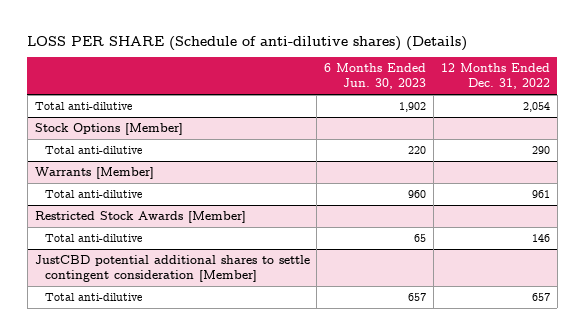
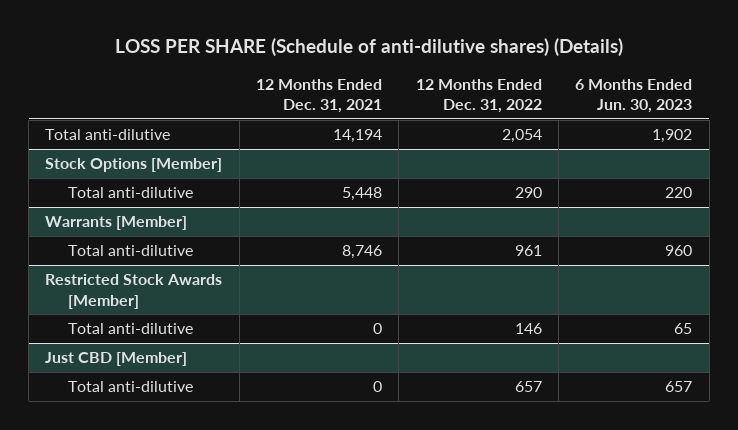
none -> [255,78,382,113] 12 Months Ended Dec. 31, 2021
[34,254,310,282] JustCBD potential additional shares to settle contingent consideration [Member] -> [45,352,188,367] Just CBD [Member]

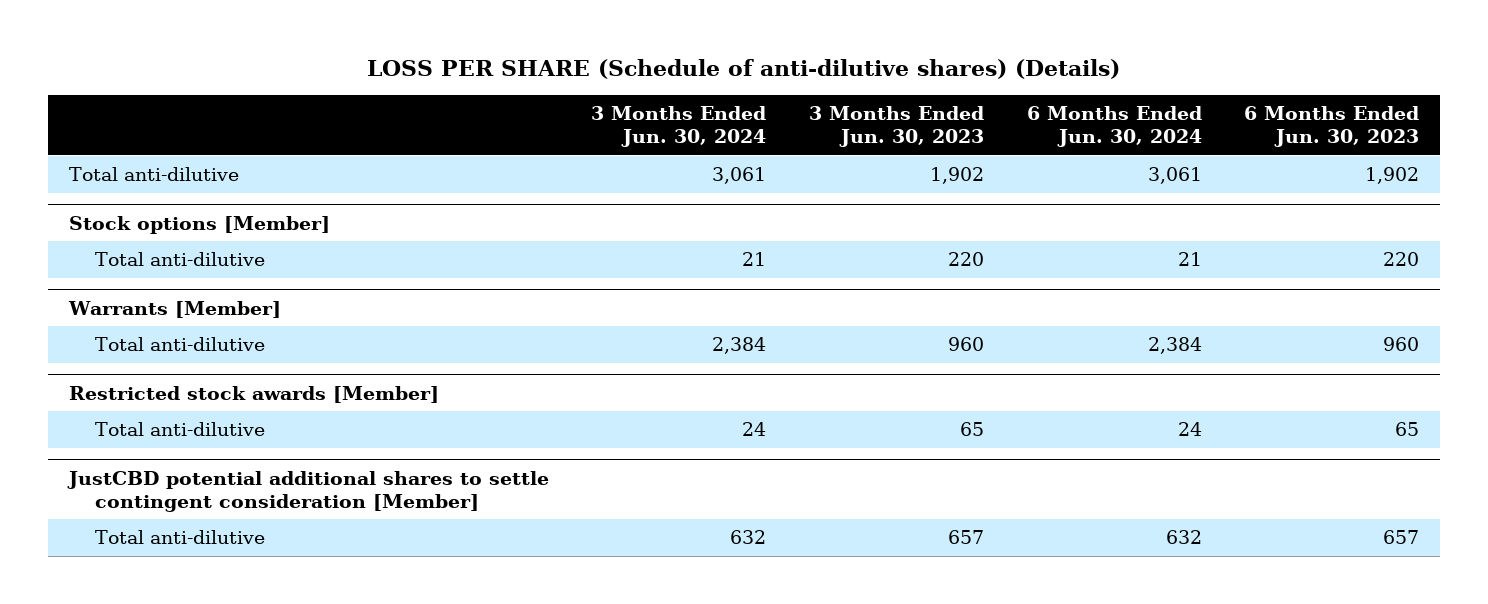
[255,78,382,113] 12 Months Ended Dec. 31, 2021 -> none
[415,78,542,113] 12 Months Ended Dec. 31, 2022 -> none
none -> [591,106,767,148] 3 Months Ended Jun. 30, 2024
none -> [808,106,984,148] 3 Months Ended Jun. 30, 2023
none -> [1026,106,1202,148] 6 Months Ended Jun. 30, 2024
[45,158,223,173] Stock Options [Member] -> [68,215,330,234] Stock options [Member]
[45,274,223,309] Restricted Stock Awards [Member] -> [68,385,439,403] Restricted stock awards [Member]
[45,352,188,367] Just CBD [Member] -> none
none -> [66,470,549,512] JustCBD potential additional shares to settle contingent consideration [Member]

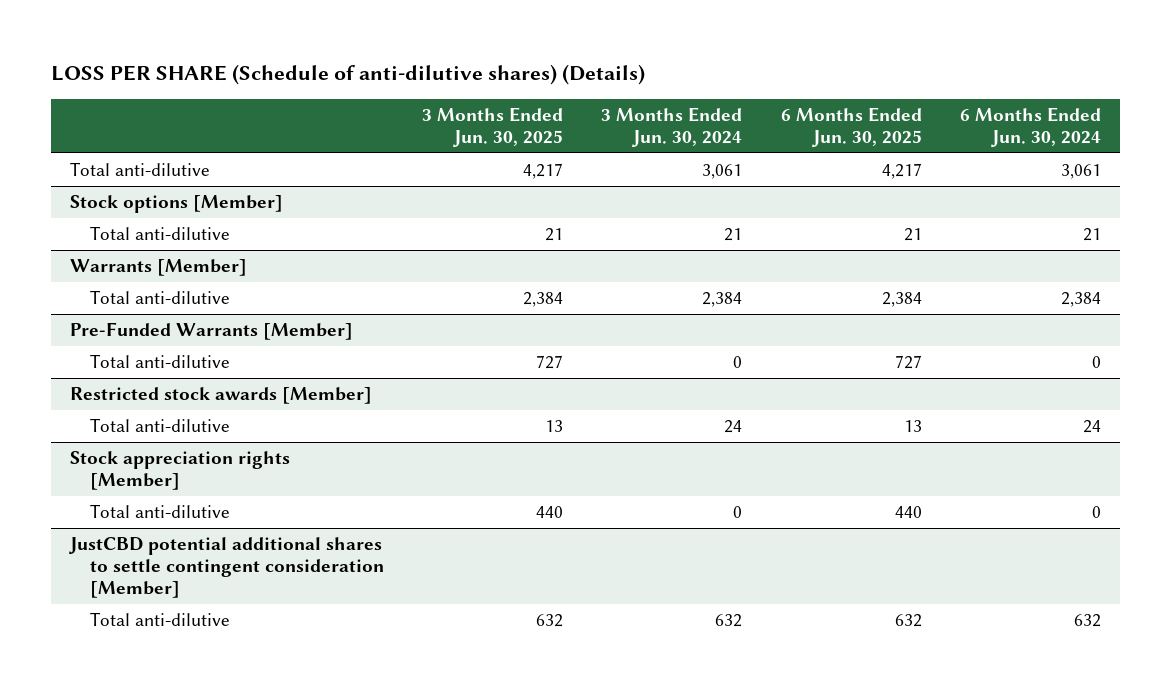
[808,106,984,148] 3 Months Ended Jun. 30, 2023 -> none
[1244,106,1420,148] 6 Months Ended Jun. 30, 2023 -> none
none -> [422,107,564,148] 3 Months Ended Jun. 30, 2025
none -> [780,107,922,148] 6 Months Ended Jun. 30, 2025
none -> [70,322,354,341] Pre-Funded Warrants [Member]
none -> [90,354,231,369] Total anti-dilutive
none -> [70,451,291,490] Stock appreciation rights [Member]
none -> [90,504,231,519] Total anti-dilutive

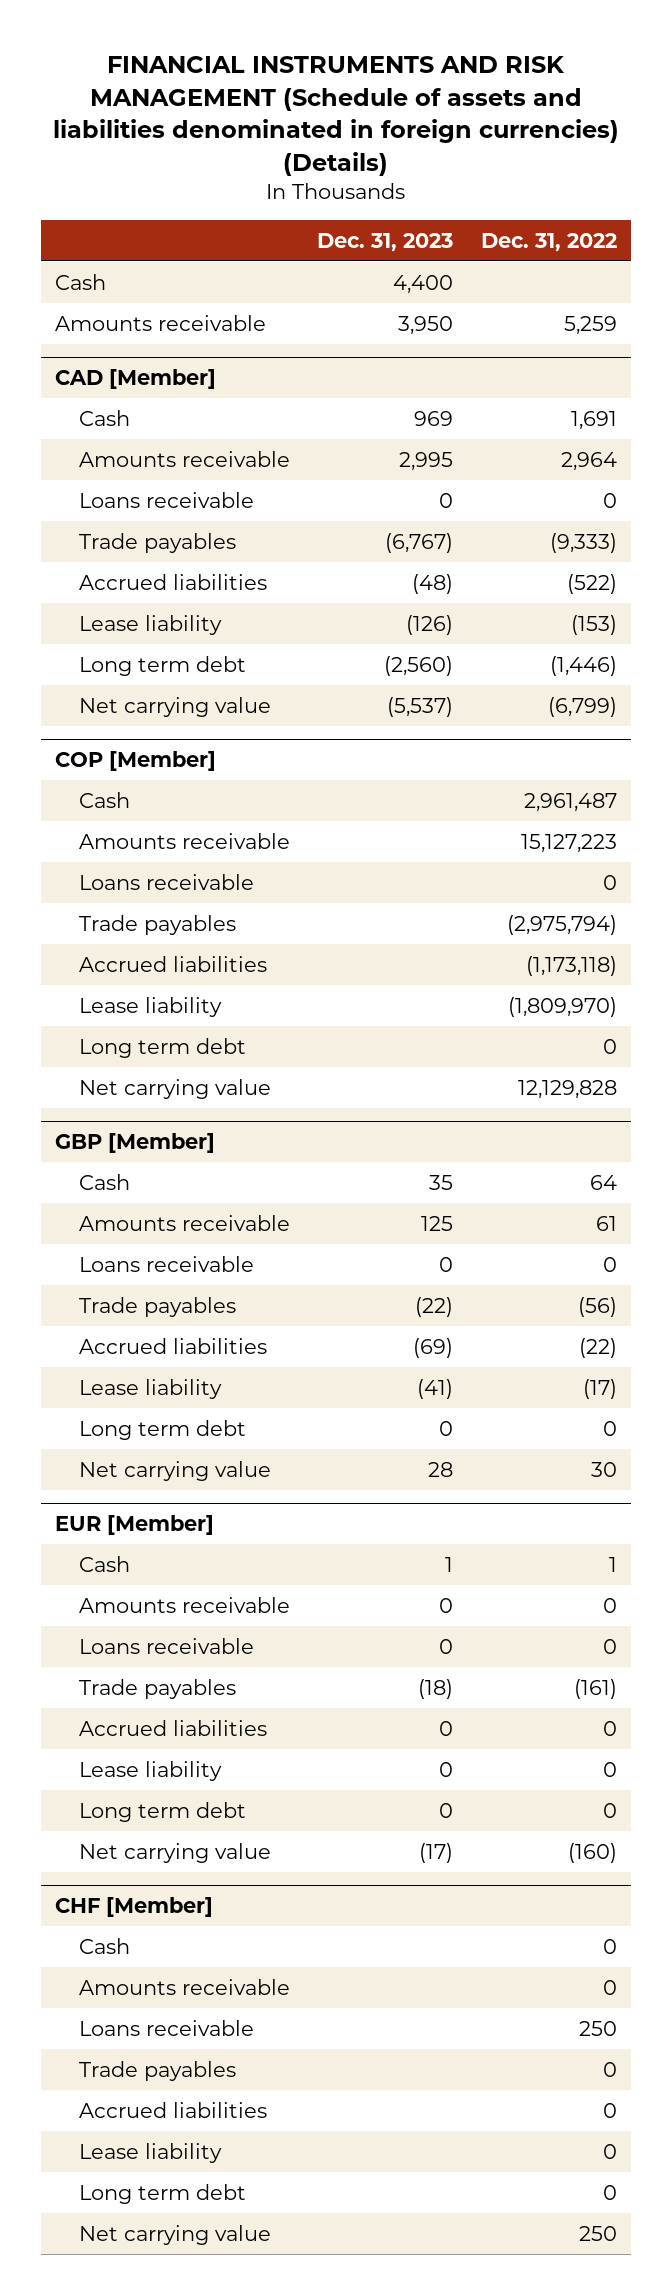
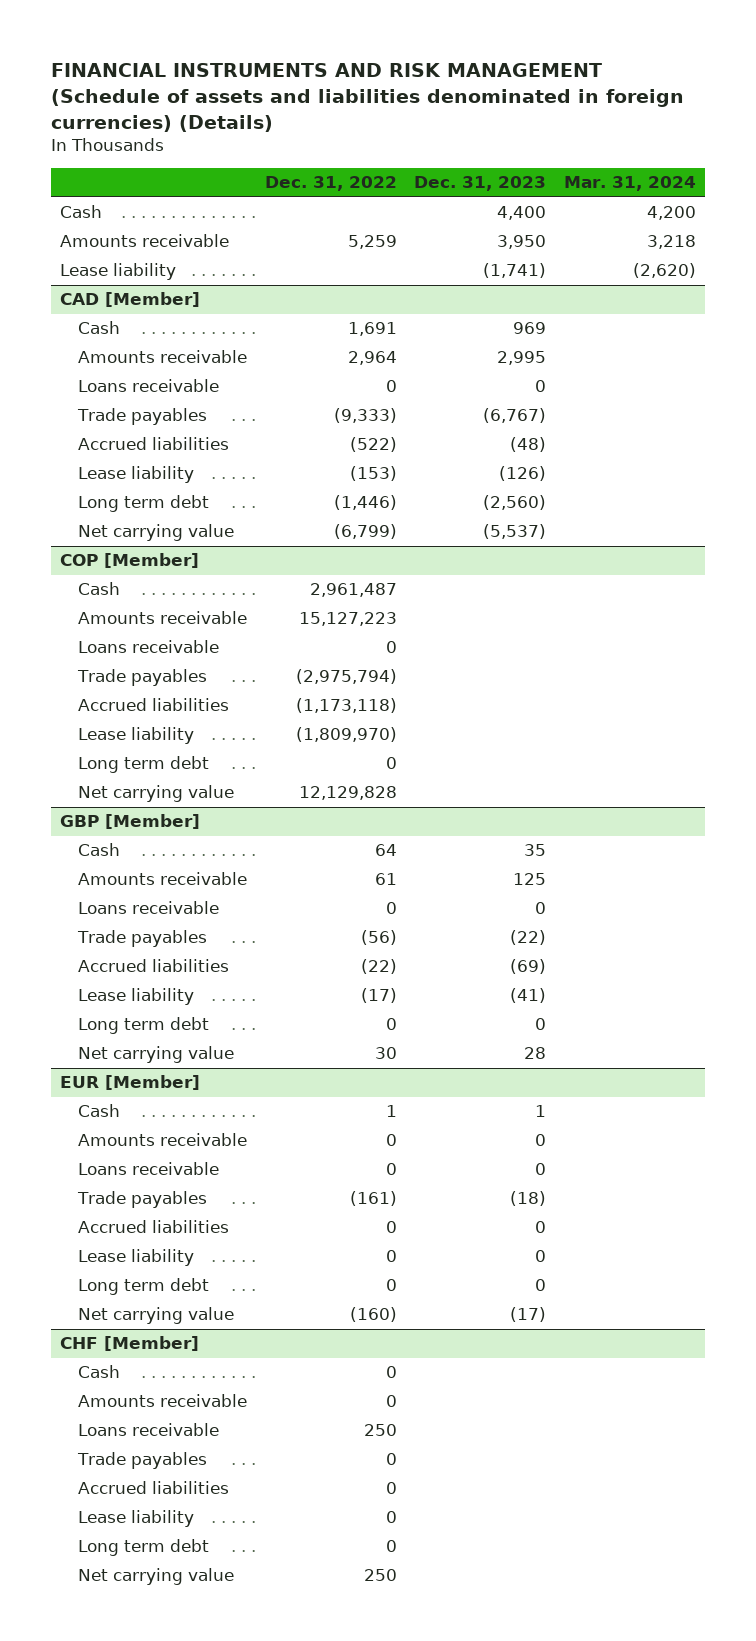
none -> [564,176,697,192] Mar. 31, 2024
none -> [59,263,176,281] Lease liability

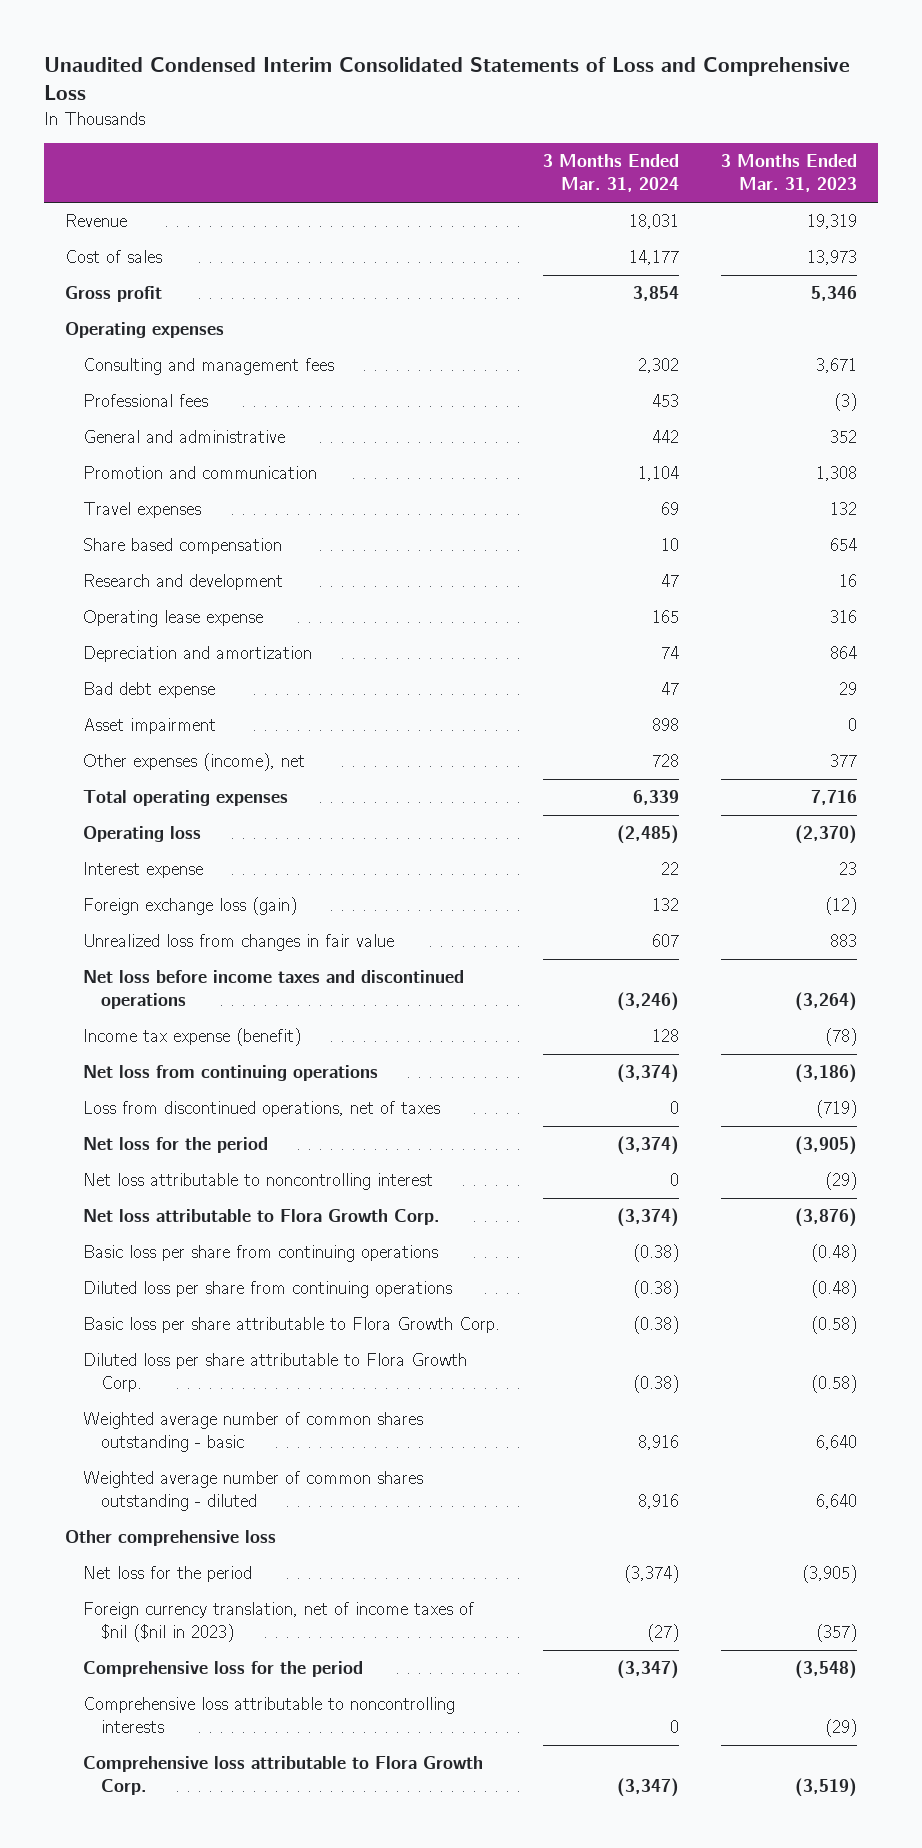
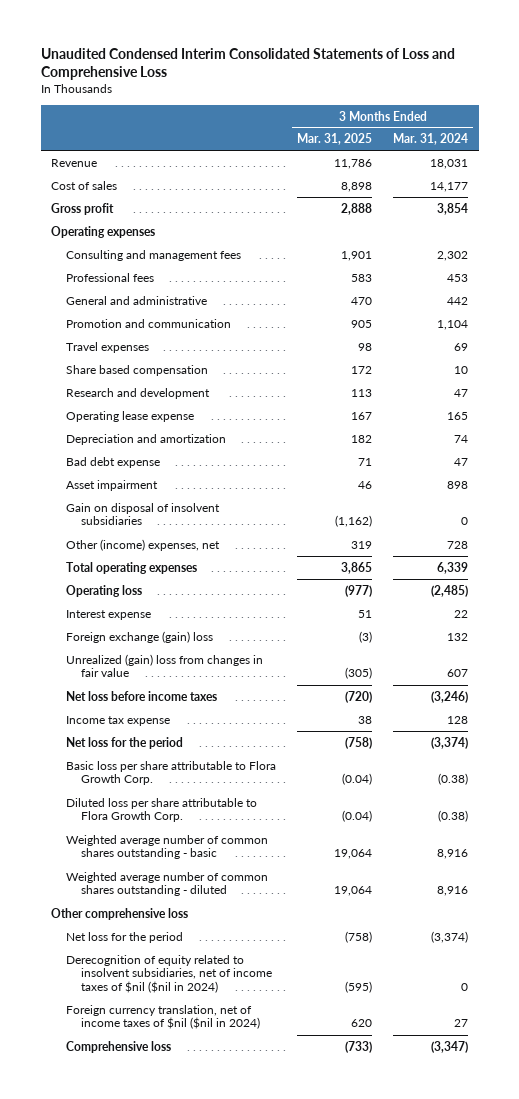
[720,154,857,193] 3 Months Ended Mar. 31, 2023 -> none
none -> [297,133,373,146] Mar. 31, 2025
none -> [65,502,220,526] Gain on disposal of insolvent subsidiaries
[83,753,306,772] Other expenses (income), net -> [65,538,220,551] Other (income) expenses, net
[83,1065,379,1082] Net loss from continuing operations -> none
[83,1101,441,1118] Loss from discontinued operations, net of taxes -> none
[83,897,298,916] Foreign exchange loss (gain) -> [65,630,213,643] Foreign exchange (gain) loss
[83,934,395,952] Unrealized loss from changes in fair value -> [65,653,263,678] Unrealized (gain) loss from changes in fair value
[83,970,465,1010] Net loss before income taxes and discontinued operations -> [65,690,217,701] Net loss before income taxes
[83,1028,302,1047] Income tax expense (benefit) -> [65,715,170,726] Income tax expense
[83,1173,434,1191] Net loss attributable to noncontrolling interest -> none
[83,1209,441,1226] Net loss attributable to Flora Growth Corp. -> none
[83,1245,439,1263] Basic loss per share from continuing operations -> none
[83,1281,453,1299] Diluted loss per share from continuing operations -> none
[83,1697,456,1734] Comprehensive loss attributable to noncontrolling interests -> none
[83,1756,484,1796] Comprehensive loss attributable to Flora Growth Corp. -> none
none -> [65,954,272,994] Derecognition of equity related to insolvent subsidiaries, net of income taxes of $nil ($nil in 2024)
[83,1602,475,1643] Foreign currency translation, net of income taxes of $nil ($nil in 2023) -> [65,1004,260,1030] Foreign currency translation, net of income taxes of $nil ($nil in 2024)
[646,1624,679,1643] (27) -> [454,1019,469,1028] 27
[83,1661,364,1678] Comprehensive loss for the period -> [65,1040,171,1053] Comprehensive loss

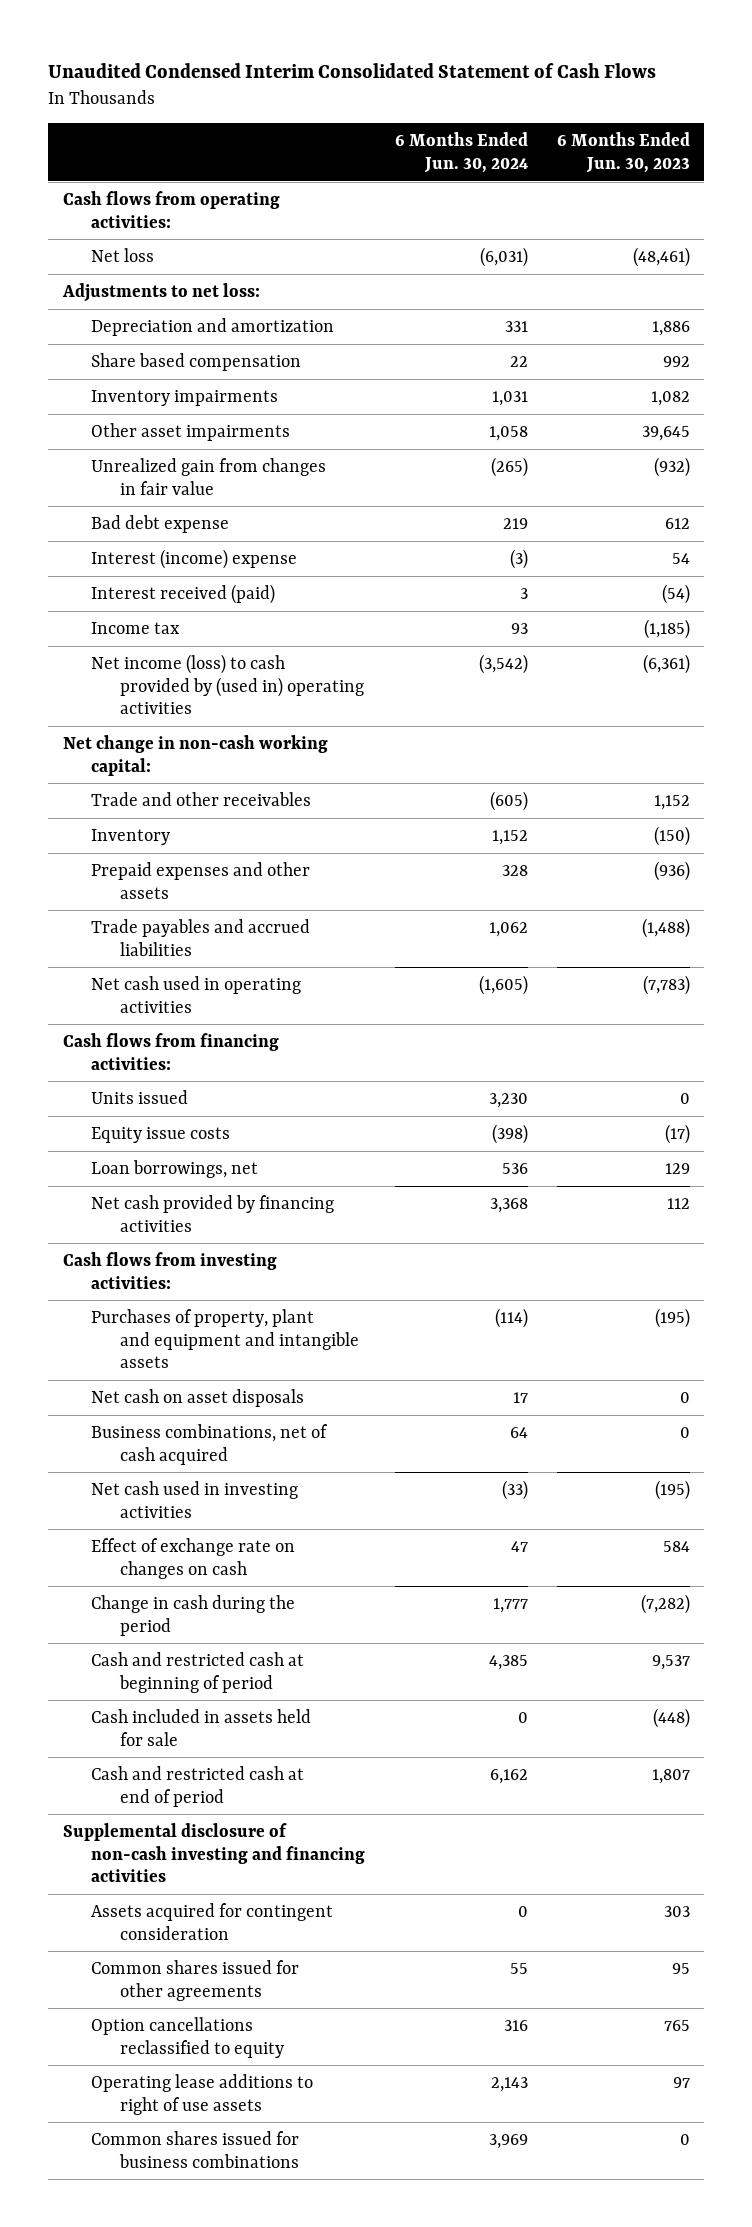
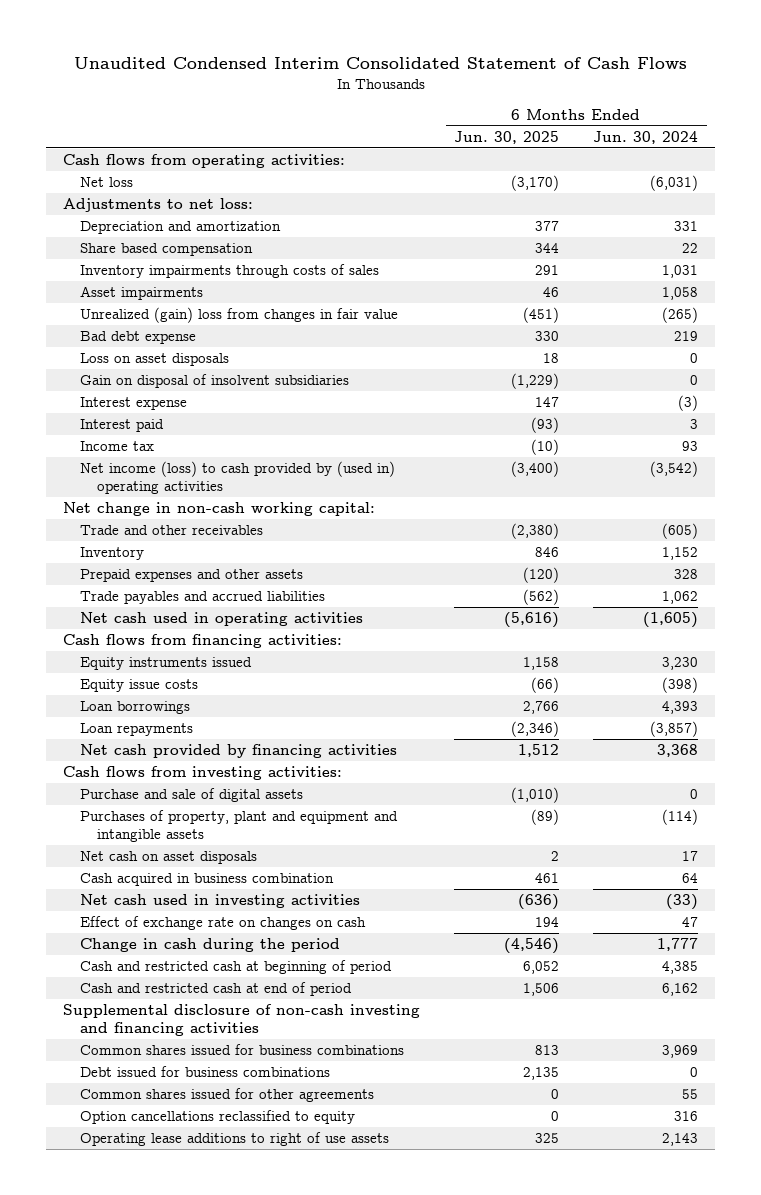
[556,132,690,173] 6 Months Ended Jun. 30, 2023 -> none
none -> [454,130,560,144] Jun. 30, 2025
[91,389,279,406] Inventory impairments -> [79,264,379,279] Inventory impairments through costs of sales
[91,422,291,441] Other asset impairments -> [79,286,203,301] Asset impairments
[91,457,327,495] Unrealized gain from changes in fair value -> [79,307,398,324] Unrealized (gain) loss from changes in fair value
none -> [79,353,229,367] Loss on asset disposals
none -> [79,374,349,389] Gain on disposal of insolvent subsidiaries
[91,548,298,569] Interest (income) expense -> [79,397,187,411] Interest expense
[91,583,276,604] Interest received (paid) -> [79,419,164,433] Interest paid
[91,1089,189,1104] Units issued -> [79,657,252,671] Equity instruments issued
[91,1159,259,1178] Loan borrowings, net -> [79,701,190,715] Loan borrowings
[501,1162,528,1174] 536 -> [662,701,699,715] 4,393
none -> [79,723,193,737] Loan repayments
none -> [79,788,303,803] Purchase and sale of digital assets
[91,1423,329,1465] Business combinations, net of cash acquired -> [79,873,334,887] Cash acquired in business combination
[91,1708,312,1746] Cash included in assets held for sale -> none
[91,1902,334,1940] Assets acquired for contingent consideration -> none
[91,2130,300,2168] Common shares issued for business combinations -> [79,1044,404,1056] Common shares issued for business combinations
none -> [79,1066,330,1078] Debt issued for business combinations

